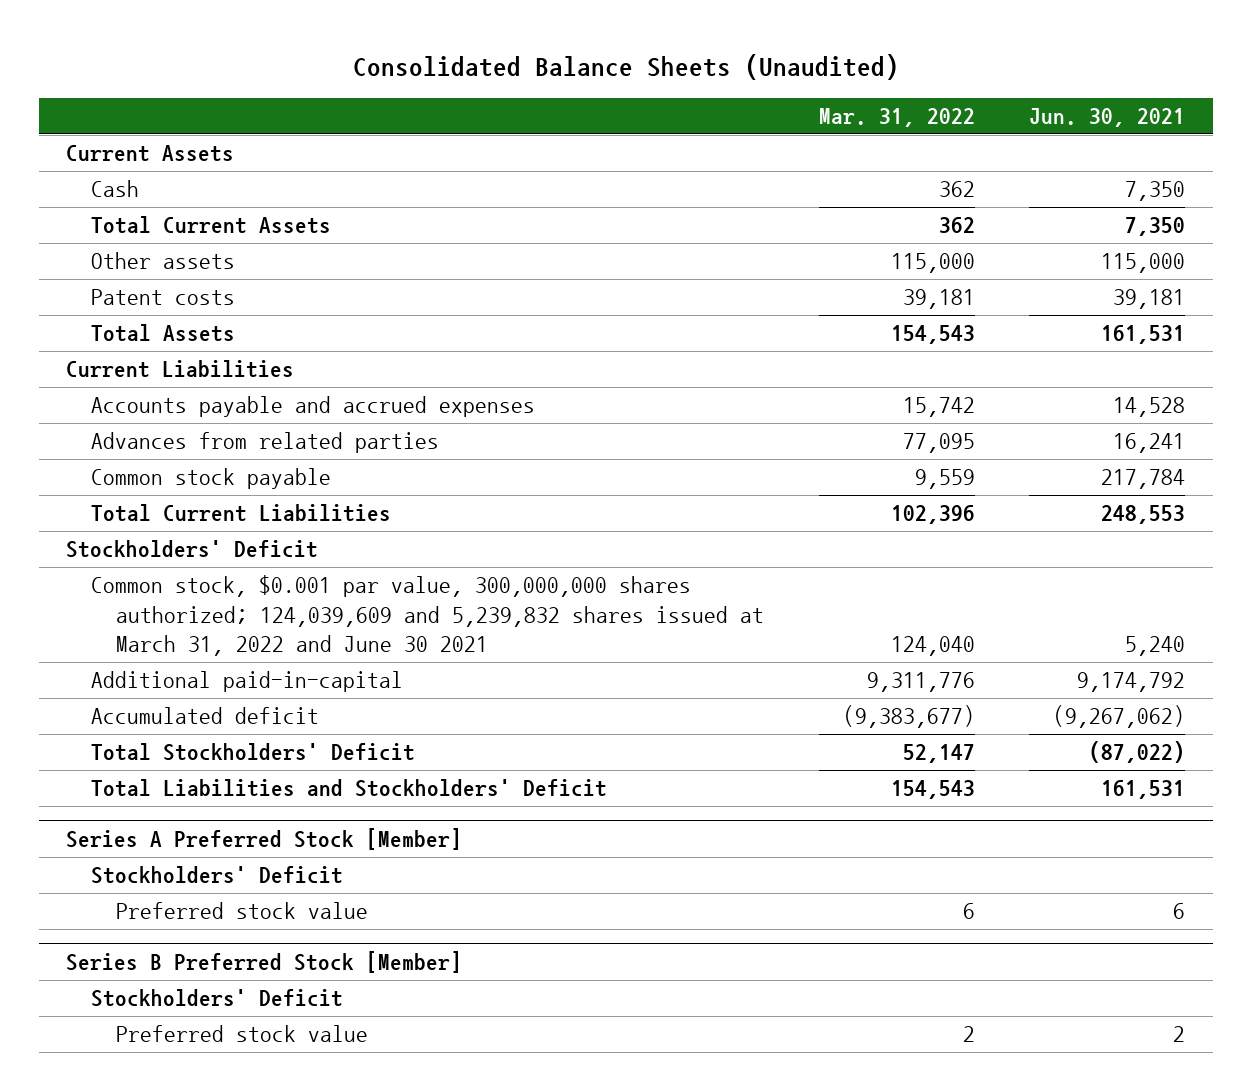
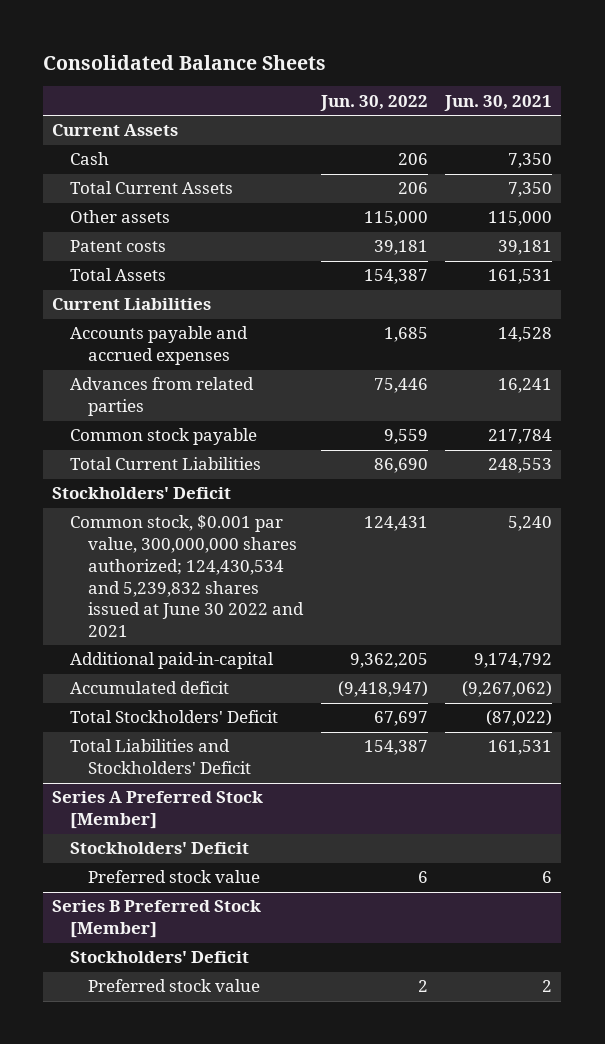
[352,53,899,80] Consolidated Balance Sheets (Unaudited) -> [43,54,327,70] Consolidated Balance Sheets
[818,107,975,127] Mar. 31, 2022 -> none
none -> [319,94,428,111] Jun. 30, 2022
[91,575,765,657] Common stock, $0.001 par value, 300,000,000 shares authorized; 124,039,609 and 5,239,832 shares issued at March 31, 2022 and June 30 2021 -> [70,515,305,638] Common stock, $0.001 par value, 300,000,000 shares authorized; 124,430,534 and 5,239,832 shares issued at June 30 2022 and 2021

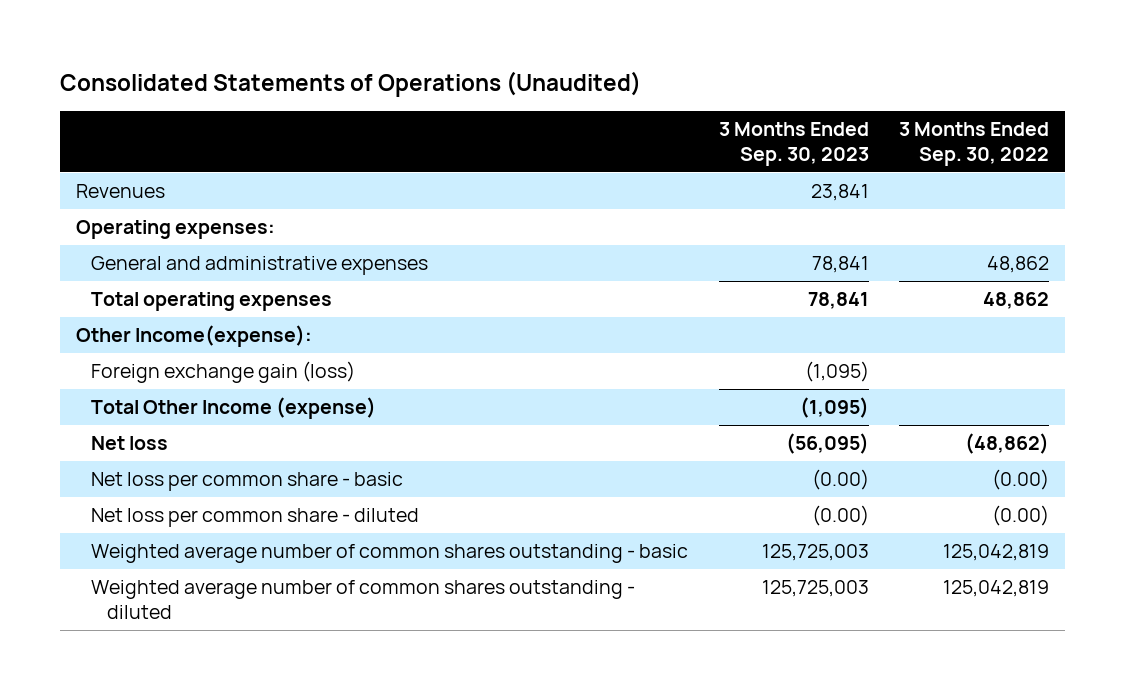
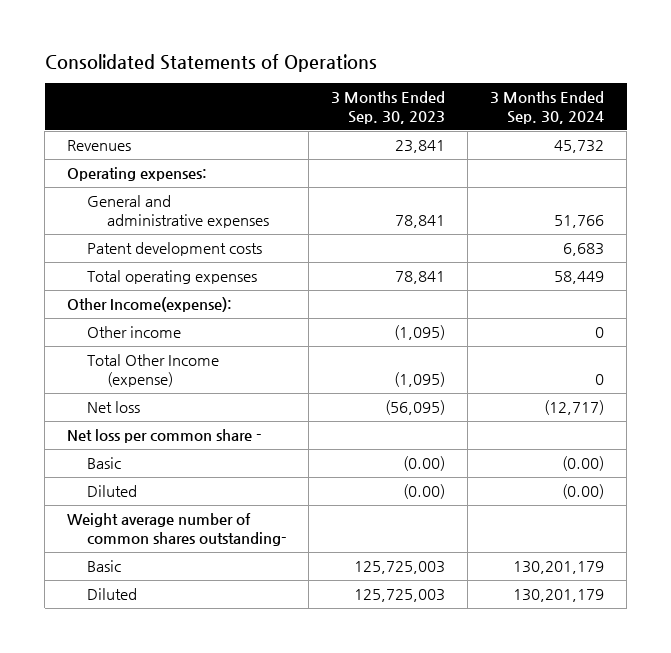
[60,71,642,98] Consolidated Statements of Operations (Unaudited) -> [44,54,377,73] Consolidated Statements of Operations
[899,122,1050,166] 3 Months Ended Sep. 30, 2022 -> none
none -> [490,91,605,125] 3 Months Ended Sep. 30, 2024
none -> [87,242,263,257] Patent development costs
[91,361,356,384] Foreign exchange gain (loss) -> [87,326,182,339] Other income
none -> [67,429,262,444] Net loss per common share -
[91,472,404,492] Net loss per common share - basic -> [87,457,122,470] Basic
[91,508,420,528] Net loss per common share - diluted -> [87,485,138,498] Diluted
none -> [67,513,287,546] Weight average number of common shares outstanding-
[91,544,689,564] Weighted average number of common shares outstanding - basic -> [87,560,122,573] Basic
[91,580,636,619] Weighted average number of common shares outstanding - diluted -> [87,588,138,601] Diluted

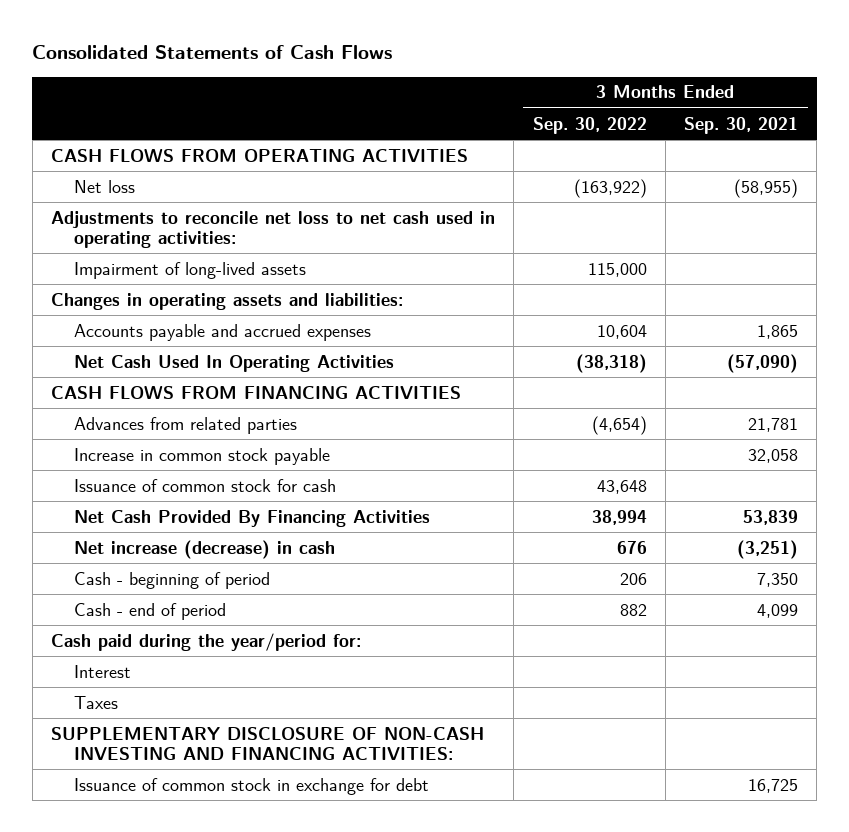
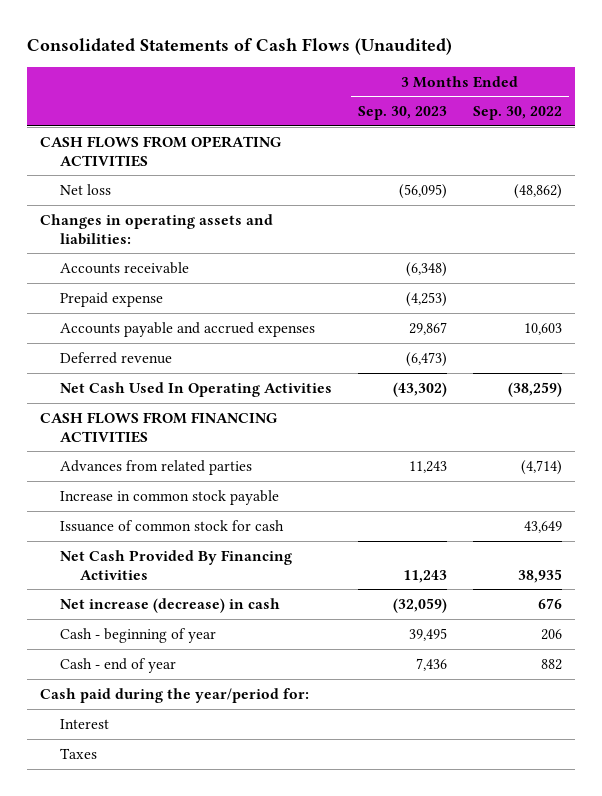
[32,45,393,60] Consolidated Statements of Cash Flows -> [26,38,452,56] Consolidated Statements of Cash Flows (Unaudited)
[684,116,799,134] Sep. 30, 2021 -> none
none -> [357,106,447,121] Sep. 30, 2023
[51,210,496,248] Adjustments to reconcile net loss to net cash used in operating activities: -> none
[74,261,307,279] Impairment of long-lived assets -> none
[573,178,647,198] (163,922) -> [514,183,563,199] (48,862)
none -> [59,261,189,274] Accounts receivable
none -> [59,291,163,307] Prepaid expense
[596,324,647,339] 10,604 -> [524,322,563,335] 10,603
none -> [59,351,172,364] Deferred revenue
[575,353,647,373] (38,318) -> [508,381,563,397] (38,259)
[591,415,647,435] (4,654) -> [521,459,563,475] (4,714)
[596,479,647,494] 43,648 -> [524,520,563,533] 43,649
[591,509,647,525] 38,994 -> [518,568,563,583] 38,935
[74,571,271,589] Cash - beginning of period -> [59,627,216,643] Cash - beginning of year
[74,602,227,620] Cash - end of period -> [59,657,176,673] Cash - end of year
[51,726,485,760] SUPPLEMENTARY DISCLOSURE OF NON-CASH INVESTING AND FINANCING ACTIVITIES: -> none
[74,777,430,795] Issuance of common stock in exchange for debt -> none

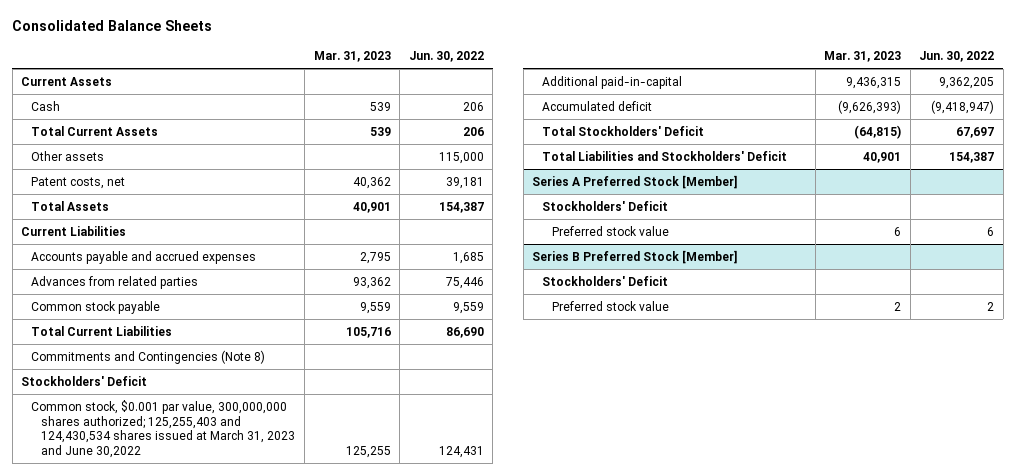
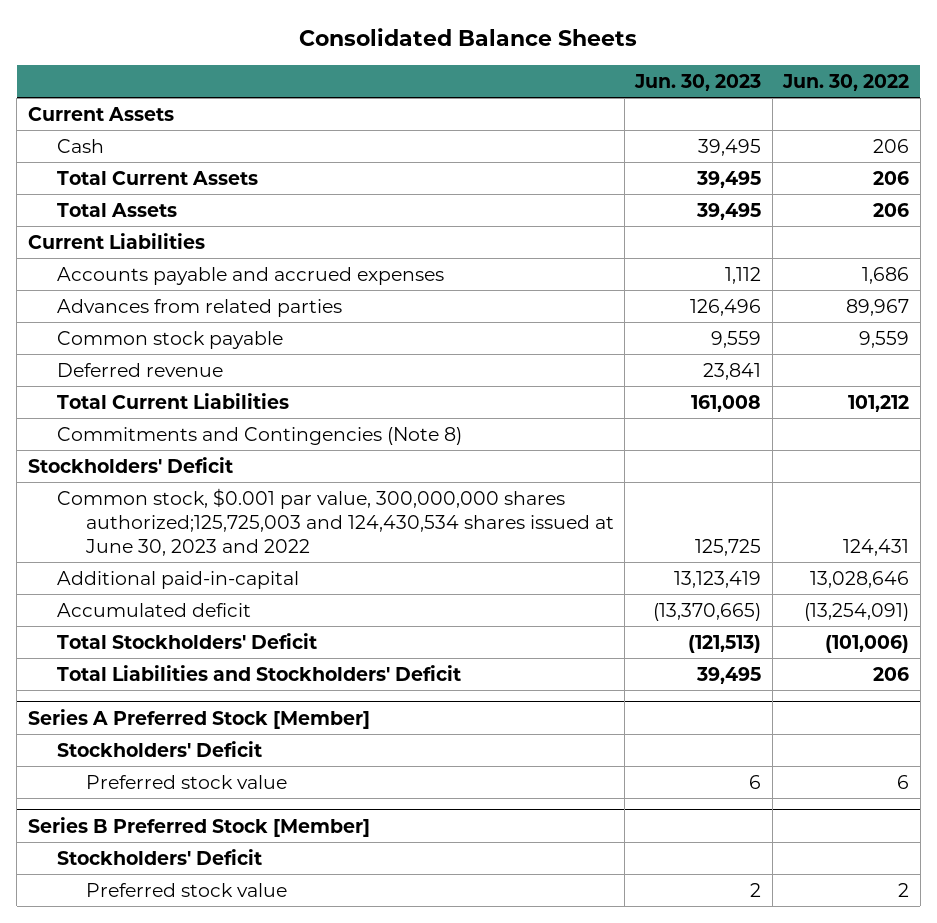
[313,51,391,63] Mar. 31, 2023 -> none
none -> [634,74,762,92] Jun. 30, 2023
[31,150,105,161] Other assets -> none
[31,176,126,189] Patent costs, net -> none
[438,201,484,213] 154,387 -> [873,202,910,217] 206
[452,251,484,264] 1,685 -> [862,266,910,284] 1,686
[445,276,484,289] 75,446 -> [846,298,910,316] 89,967
none -> [56,362,223,377] Deferred revenue
[445,326,484,338] 86,690 -> [848,394,910,412] 101,212
[31,399,296,459] Common stock, $0.001 par value, 300,000,000 shares authorized; 125,255,403 and 124,430,534 shares issued at March 31, 2023 and June 30,2022 -> [56,487,614,556] Common stock, $0.001 par value, 300,000,000 shares authorized;125,725,003 and 124,430,534 shares issued at June 30, 2023 and 2022
[939,76,995,89] 9,362,205 -> [810,570,910,588] 13,028,646
[931,99,995,114] (9,418,947) -> [804,602,910,621] (13,254,091)
[956,126,995,138] 67,697 -> [825,634,910,653] (101,006)
[949,151,995,163] 154,387 -> [873,666,910,681] 206

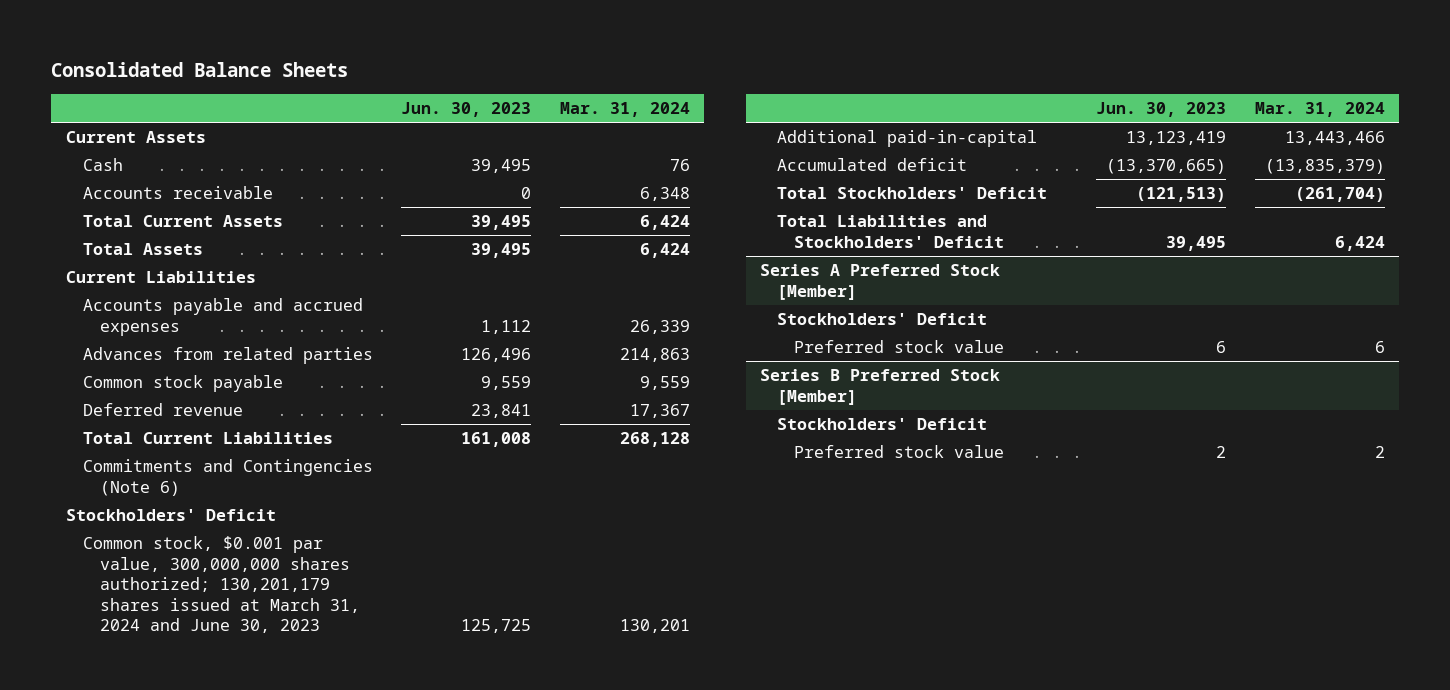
[782,74,910,92] Jun. 30, 2022 -> none
none -> [559,102,690,118] Mar. 31, 2024
none -> [82,186,273,200] Accounts receivable
[56,426,462,445] Commitments and Contingencies (Note 8) -> [82,459,373,496] Commitments and Contingencies (Note 6)
[56,487,614,556] Common stock, $0.001 par value, 300,000,000 shares authorized;125,725,003 and 124,430,534 shares issued at June 30, 2023 and 2022 -> [82,536,360,634] Common stock, $0.001 par value, 300,000,000 shares authorized; 130,201,179 shares issued at March 31, 2024 and June 30, 2023

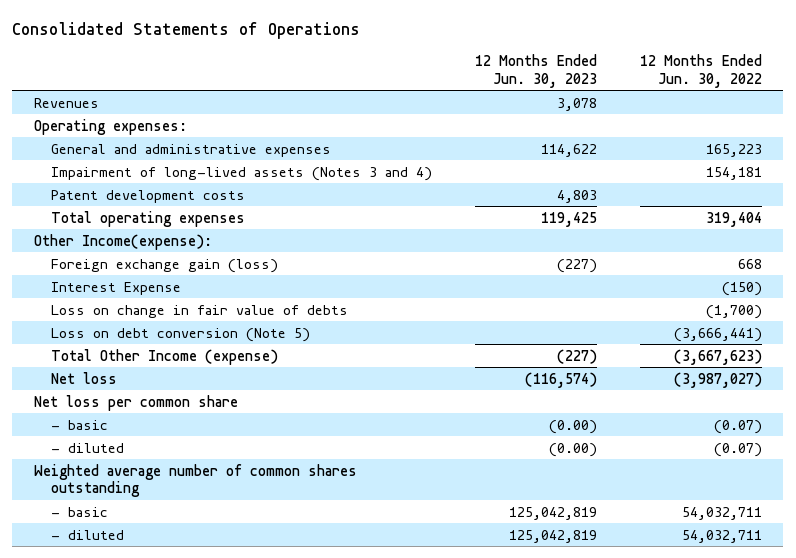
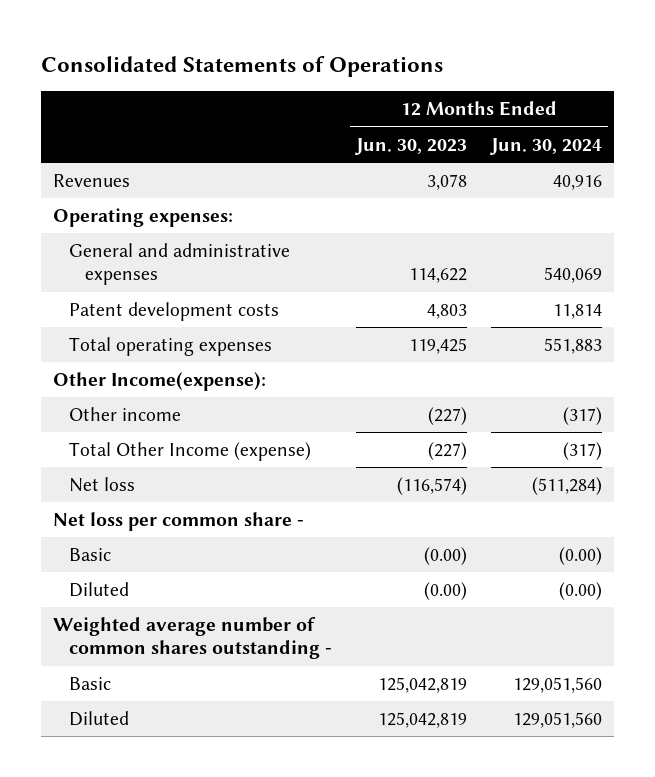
[639,54,762,89] 12 Months Ended Jun. 30, 2022 -> none
none -> [490,137,603,155] Jun. 30, 2024
[50,166,432,181] Impairment of long-lived assets (Notes 3 and 4) -> none
[50,281,181,295] Interest Expense -> none
[50,304,348,318] Loss on change in fair value of debts -> none
[50,327,310,342] Loss on debt conversion (Note 5) -> none
[50,258,278,273] Foreign exchange gain (loss) -> [69,407,182,422] Other income
[33,394,238,411] Net loss per common share -> [53,512,305,532] Net loss per common share -
[50,419,108,430] - basic -> [69,548,112,562] Basic
[50,442,124,453] - diluted -> [69,582,130,598] Diluted
[33,463,357,498] Weighted average number of common shares outstanding -> [53,617,333,660] Weighted average number of common shares outstanding -
[50,506,108,517] - basic -> [69,677,112,691] Basic
[50,529,124,540] - diluted -> [69,711,130,727] Diluted

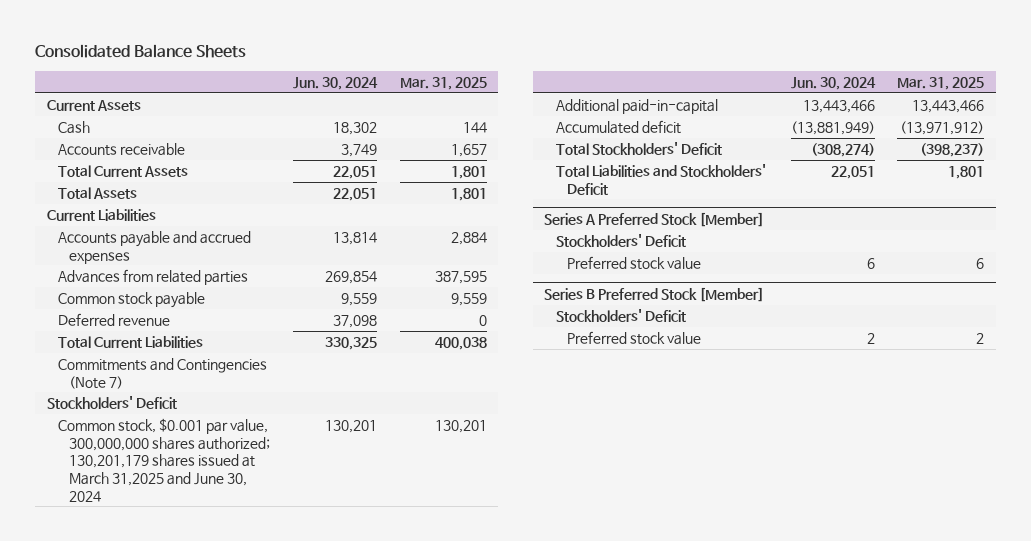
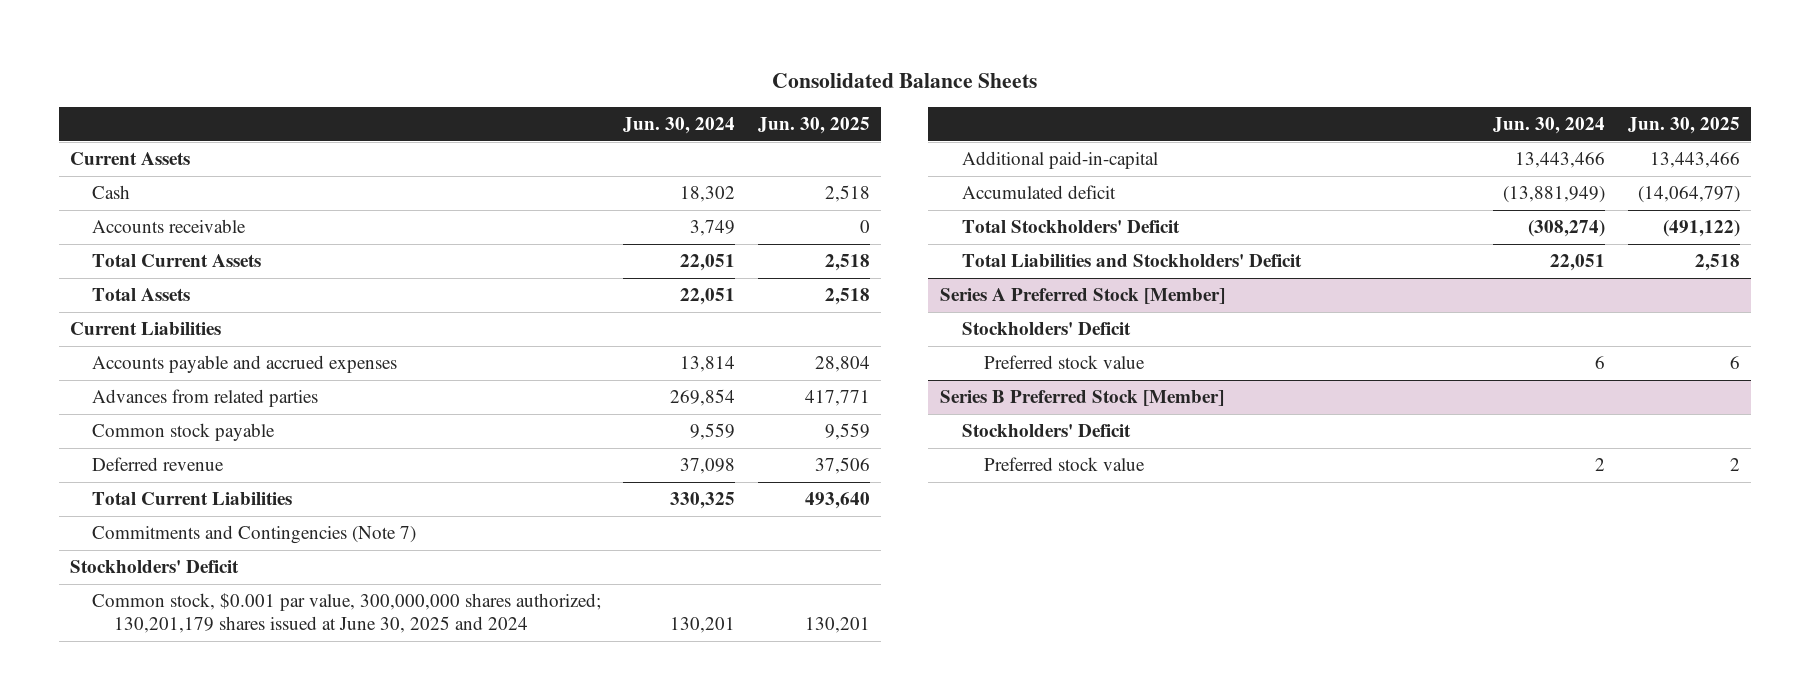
[399,76,487,90] Mar. 31, 2025 -> none
none -> [757,116,870,134] Jun. 30, 2025
[57,417,271,502] Common stock, $0.001 par value, 300,000,000 shares authorized; 130,201,179 shares issued at March 31,2025 and June 30, 2024 -> [91,593,601,634] Common stock, $0.001 par value, 300,000,000 shares authorized; 130,201,179 shares issued at June 30, 2025 and 2024

